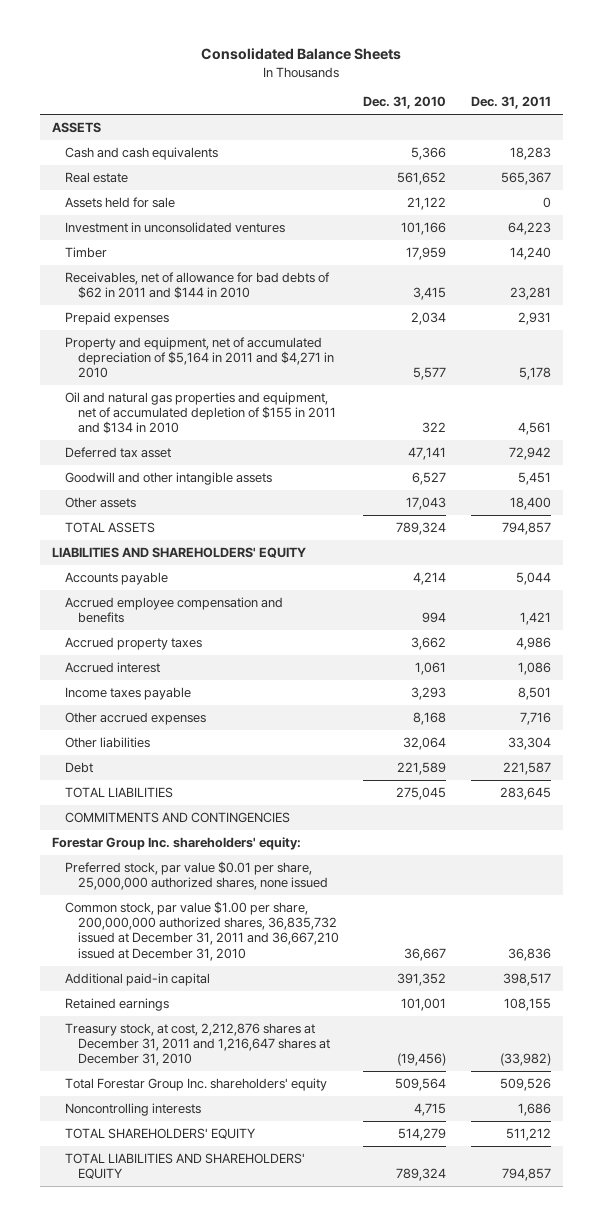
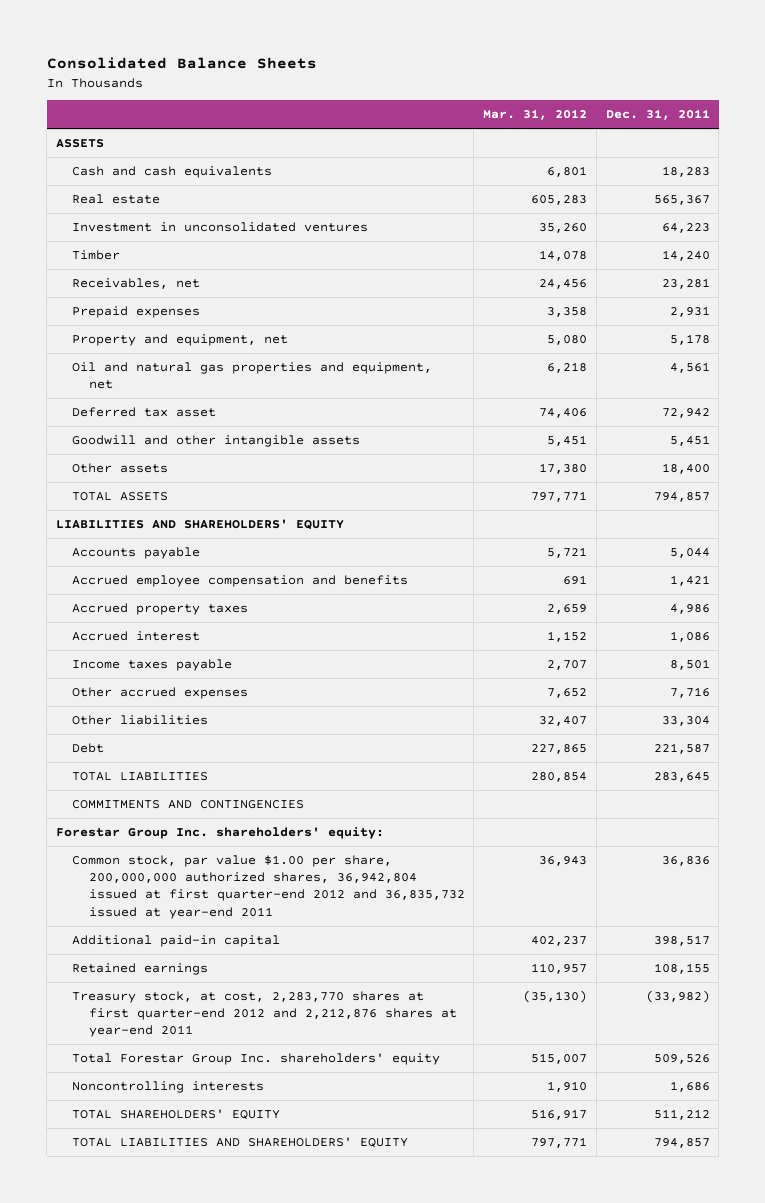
[363,96,447,110] Dec. 31, 2010 -> none
none -> [483,109,588,121] Mar. 31, 2012
[64,196,175,208] Assets held for sale -> none
[64,271,330,300] Receivables, net of allowance for bad debts of $62 in 2011 and $144 in 2010 -> [72,278,201,290] Receivables, net
[64,336,335,379] Property and equipment, net of accumulated depreciation of $5,164 in 2011 and $4,271 in 2010 -> [72,334,289,347] Property and equipment, net
[64,391,337,435] Oil and natural gas properties and equipment, net of accumulated depletion of $155 in 2011 and $134 in 2010 -> [72,362,433,390] Oil and natural gas properties and equipment, net
[64,860,329,891] Preferred stock, par value $0.01 per share, 25,000,000 authorized shares, none issued -> none
[64,900,340,961] Common stock, par value $1.00 per share, 200,000,000 authorized shares, 36,835,732 issued at December 31, 2011 and 36,667,210 issued at December 31, 2010 -> [72,855,465,919] Common stock, par value $1.00 per share, 200,000,000 authorized shares, 36,942,804 issued at first quarter-end 2012 and 36,835,732 issued at year-end 2011
[64,1022,331,1067] Treasury stock, at cost, 2,212,876 shares at December 31, 2011 and 1,216,647 shares at December 31, 2010 -> [72,991,457,1038] Treasury stock, at cost, 2,283,770 shares at first quarter-end 2012 and 2,212,876 shares at year-end 2011

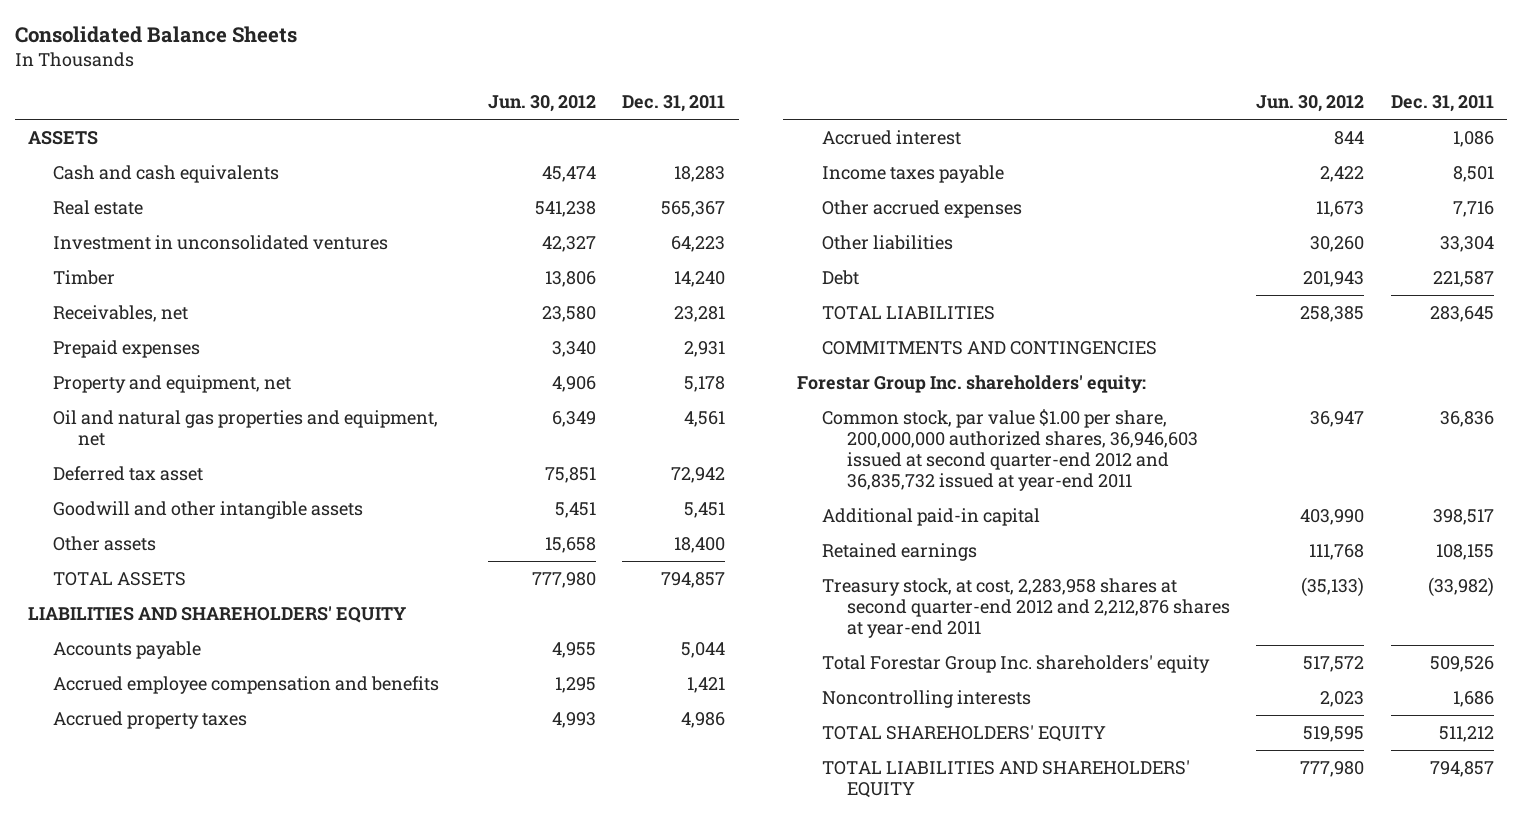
[483,109,588,121] Mar. 31, 2012 -> none
none -> [487,95,596,113] Jun. 30, 2012
[72,855,465,919] Common stock, par value $1.00 per share, 200,000,000 authorized shares, 36,942,804 issued at first quarter-end 2012 and 36,835,732 issued at year-end 2011 -> [821,409,1198,492] Common stock, par value $1.00 per share, 200,000,000 authorized shares, 36,946,603 issued at second quarter-end 2012 and 36,835,732 issued at year-end 2011
[72,991,457,1038] Treasury stock, at cost, 2,283,770 shares at first quarter-end 2012 and 2,212,876 shares at year-end 2011 -> [821,578,1230,639] Treasury stock, at cost, 2,283,958 shares at second quarter-end 2012 and 2,212,876 shares at year-end 2011

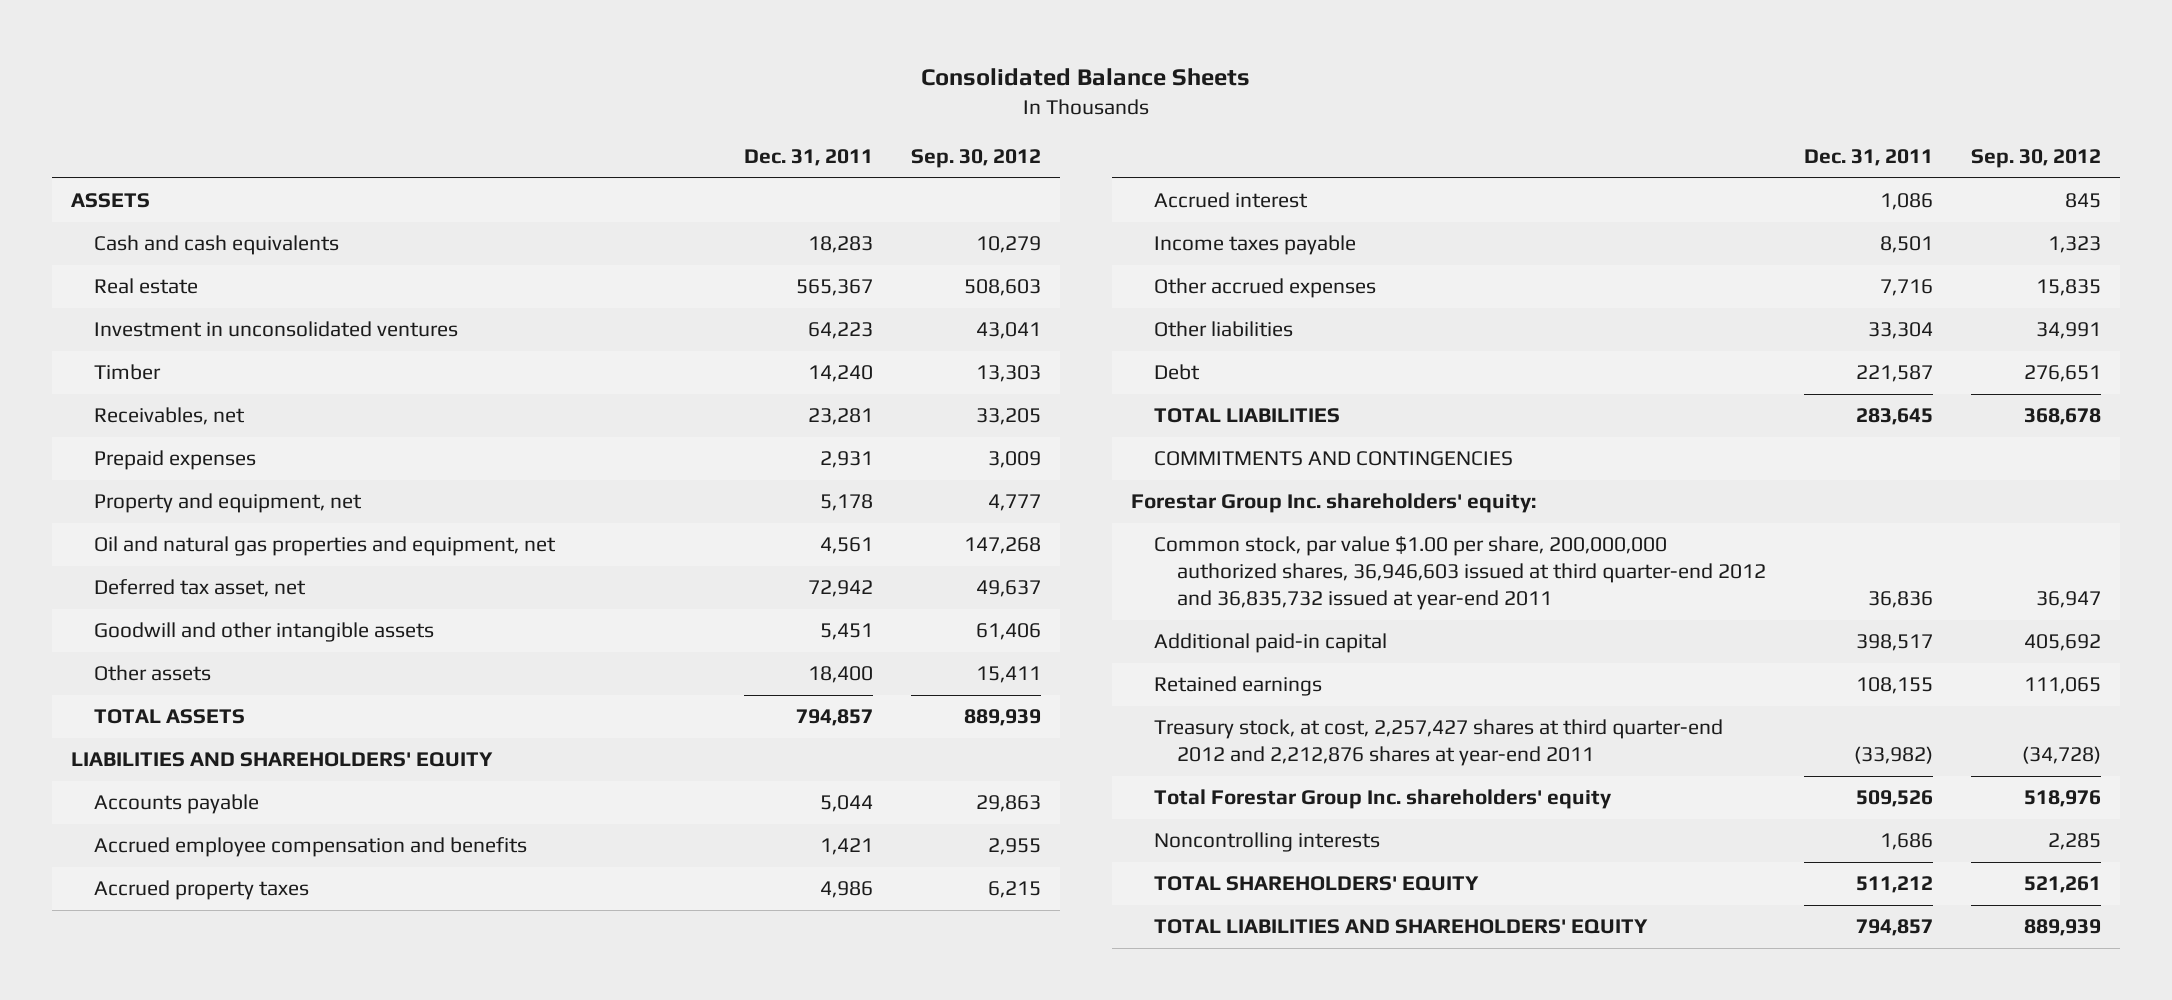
[487,95,596,113] Jun. 30, 2012 -> none
none -> [910,149,1041,169] Sep. 30, 2012
[53,466,204,482] Deferred tax asset -> [94,579,307,598] Deferred tax asset, net
[821,409,1198,492] Common stock, par value $1.00 per share, 200,000,000 authorized shares, 36,946,603 issued at second quarter-end 2012 and 36,835,732 issued at year-end 2011 -> [1154,536,1767,611] Common stock, par value $1.00 per share, 200,000,000 authorized shares, 36,946,603 issued at third quarter-end 2012 and 36,835,732 issued at year-end 2011
[821,578,1230,639] Treasury stock, at cost, 2,283,958 shares at second quarter-end 2012 and 2,212,876 shares at year-end 2011 -> [1154,719,1724,767] Treasury stock, at cost, 2,257,427 shares at third quarter-end 2012 and 2,212,876 shares at year-end 2011

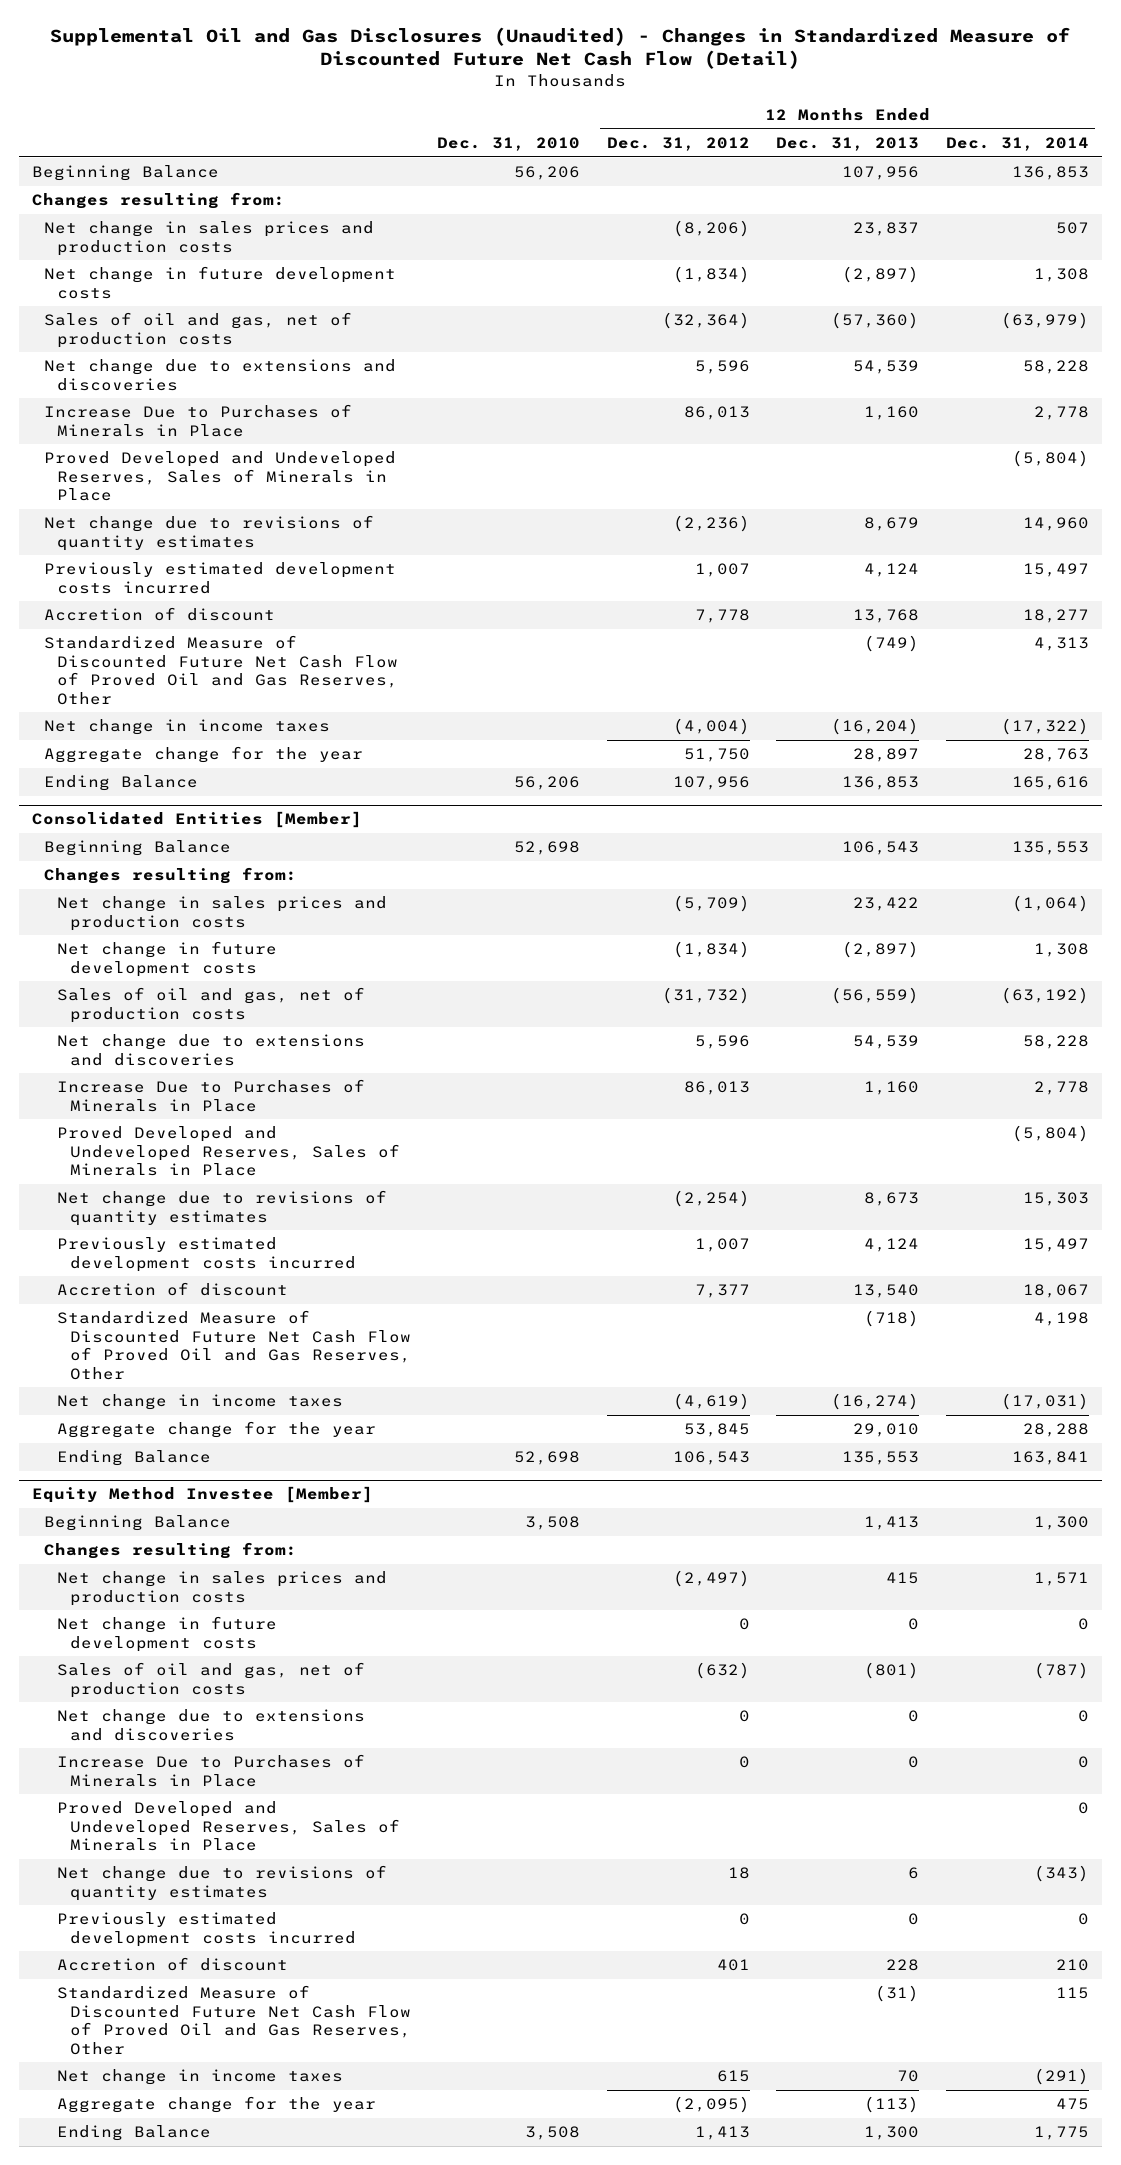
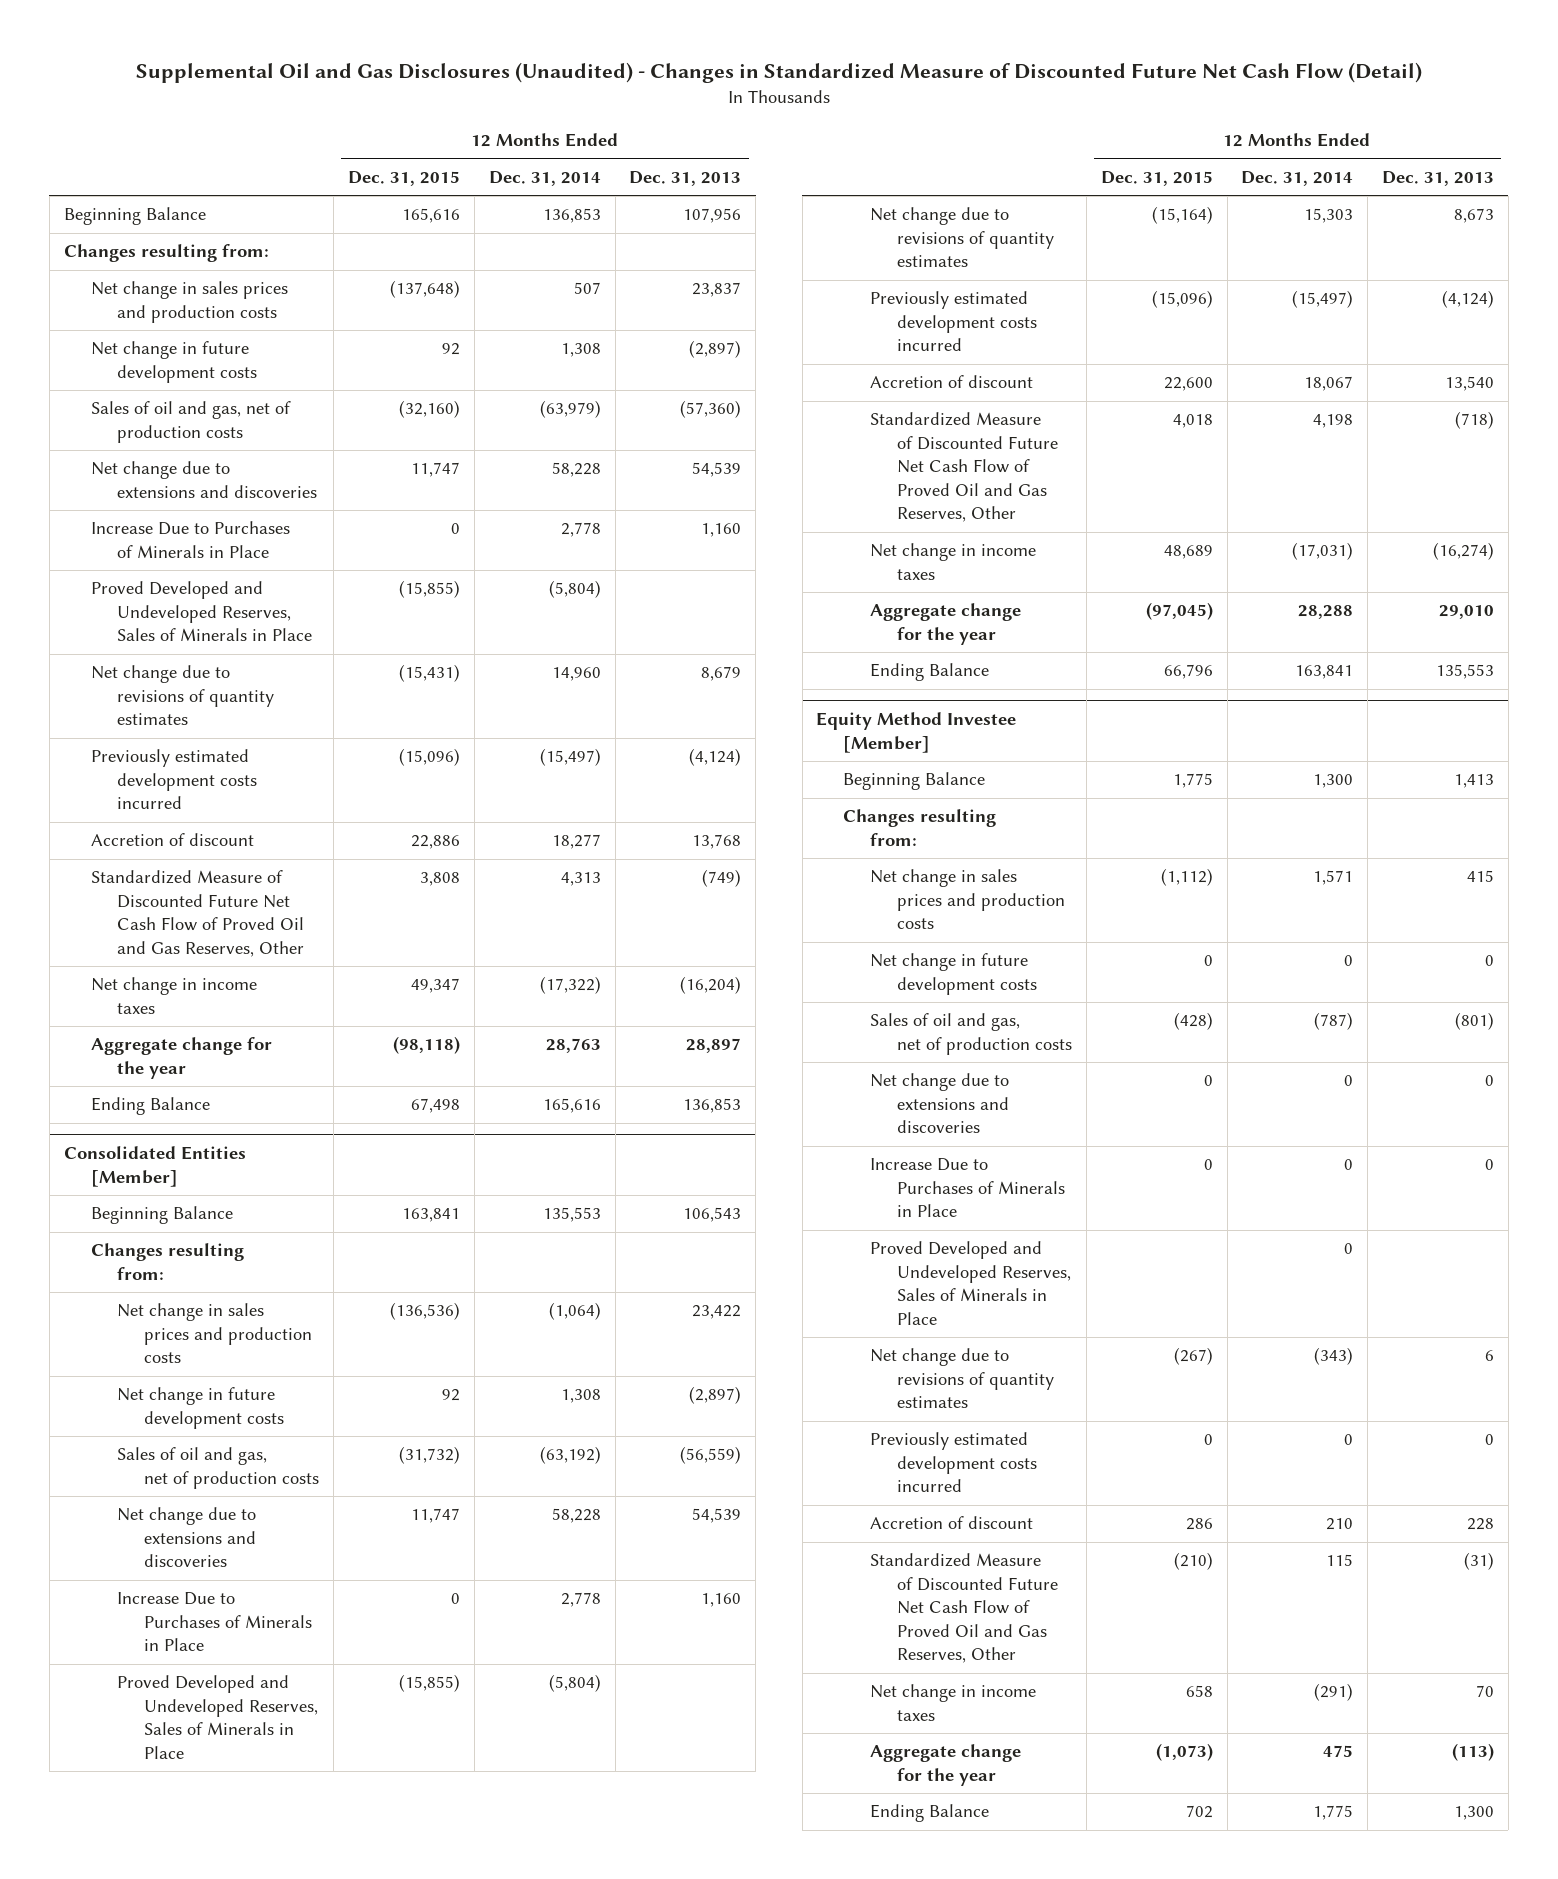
[437,137,581,152] Dec. 31, 2010 -> none
[606,137,750,152] Dec. 31, 2012 -> none
none -> [348,170,461,186] Dec. 31, 2015
[864,563,920,578] 4,124 -> [689,748,742,767] (4,124)
[1022,563,1089,578] 15,497 -> [539,748,601,767] (15,497)
[864,1238,920,1253] 4,124 -> [1442,290,1495,309] (4,124)
[1022,1238,1089,1253] 15,497 -> [1292,290,1354,309] (15,497)

